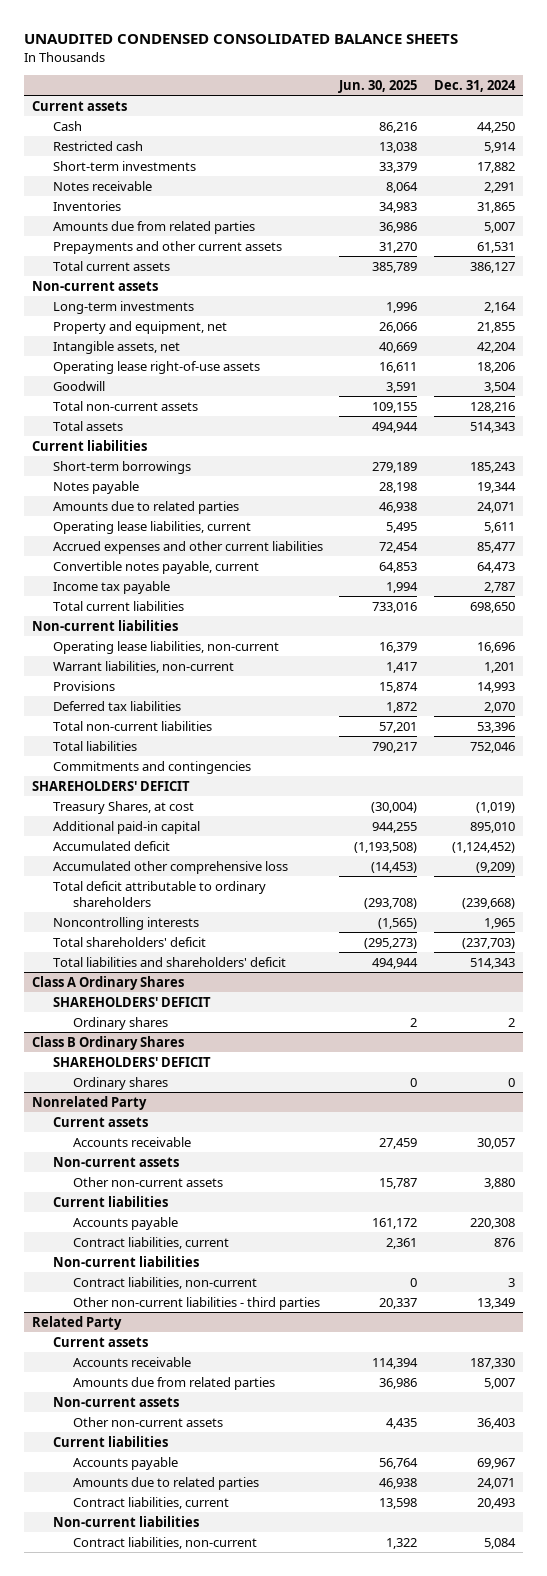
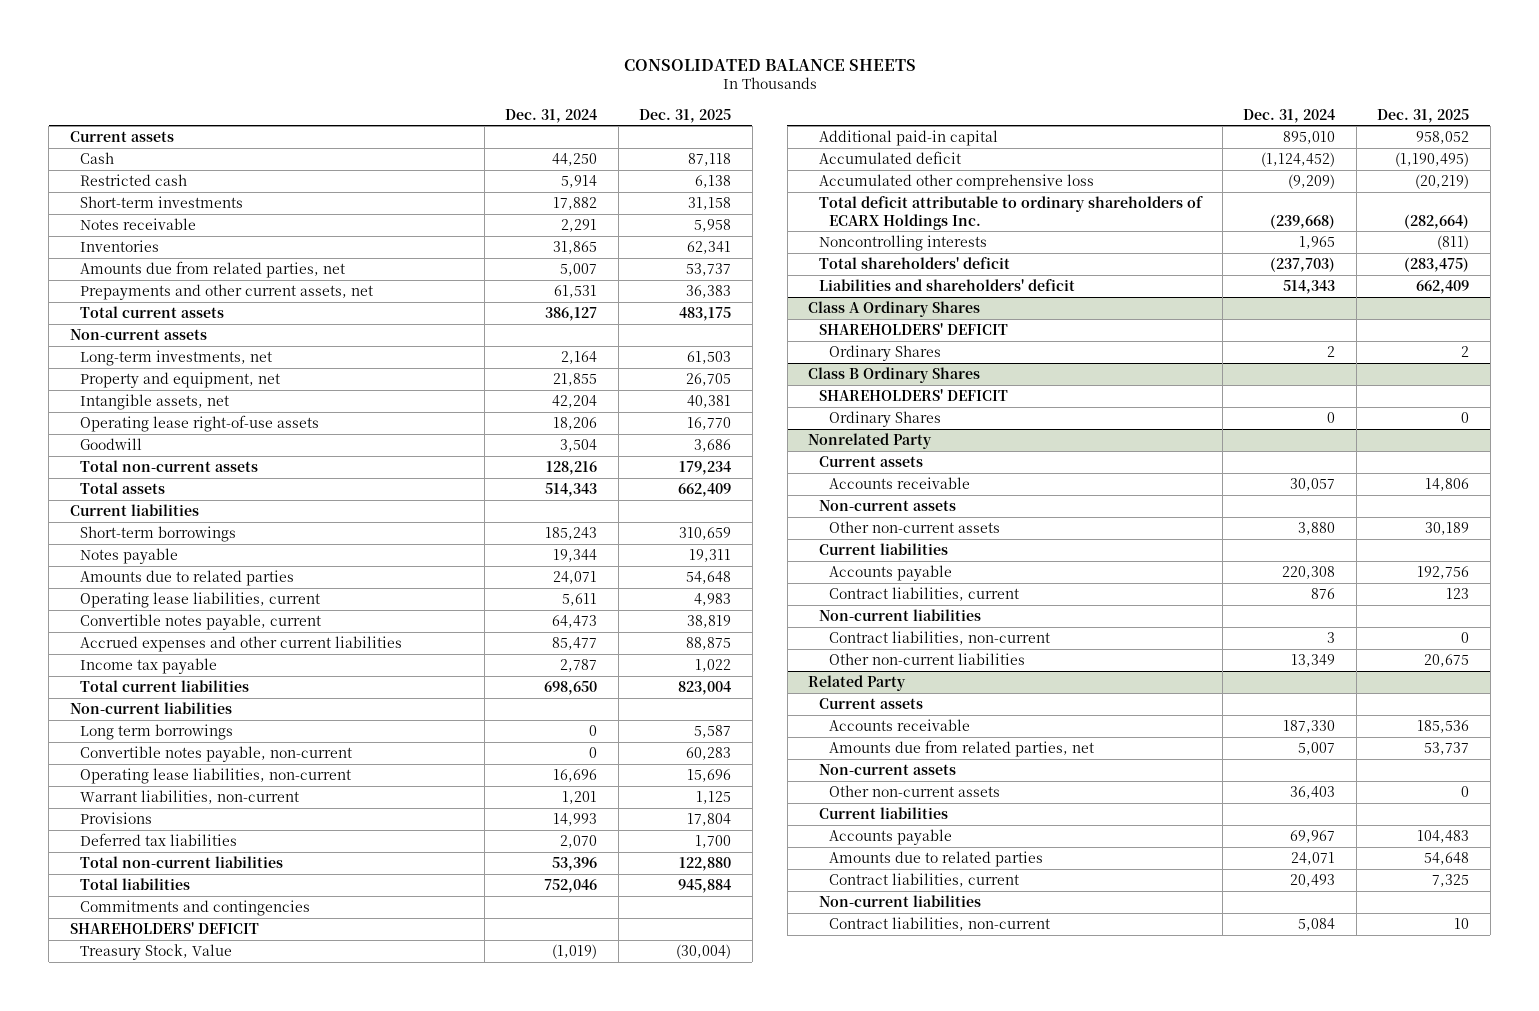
[24,34,459,45] UNAUDITED CONDENSED CONSOLIDATED BALANCE SHEETS -> [623,58,916,71] CONSOLIDATED BALANCE SHEETS
[338,80,418,94] Jun. 30, 2025 -> none
none -> [639,108,732,123] Dec. 31, 2025
[52,220,255,234] Amounts due from related parties -> [80,261,346,279] Amounts due from related parties, net
[52,240,282,254] Prepayments and other current assets -> [80,284,374,301] Prepayments and other current assets, net
[52,300,194,314] Long-term investments -> [80,350,273,367] Long-term investments, net
[52,540,323,554] Accrued expenses and other current liabilities -> [80,636,403,653] Accrued expenses and other current liabilities
none -> [80,724,234,741] Long term borrowings
none -> [80,746,353,763] Convertible notes payable, non-current
[52,800,194,814] Treasury Shares, at cost -> [80,944,233,961] Treasury Stock, Value
[52,880,266,908] Total deficit attributable to ordinary shareholders -> [818,196,1203,230] Total deficit attributable to ordinary shareholders of ECARX Holdings Inc.
[52,956,286,967] Total liabilities and shareholders' deficit -> [818,279,1075,292] Liabilities and shareholders' deficit
[73,1016,169,1030] Ordinary shares -> [828,345,941,362] Ordinary Shares
[73,1076,169,1090] Ordinary shares -> [828,411,941,428] Ordinary Shares
[73,1296,321,1310] Other non-current liabilities - third parties -> [828,653,1025,666] Other non-current liabilities
[73,1376,276,1390] Amounts due from related parties -> [828,740,1094,758] Amounts due from related parties, net

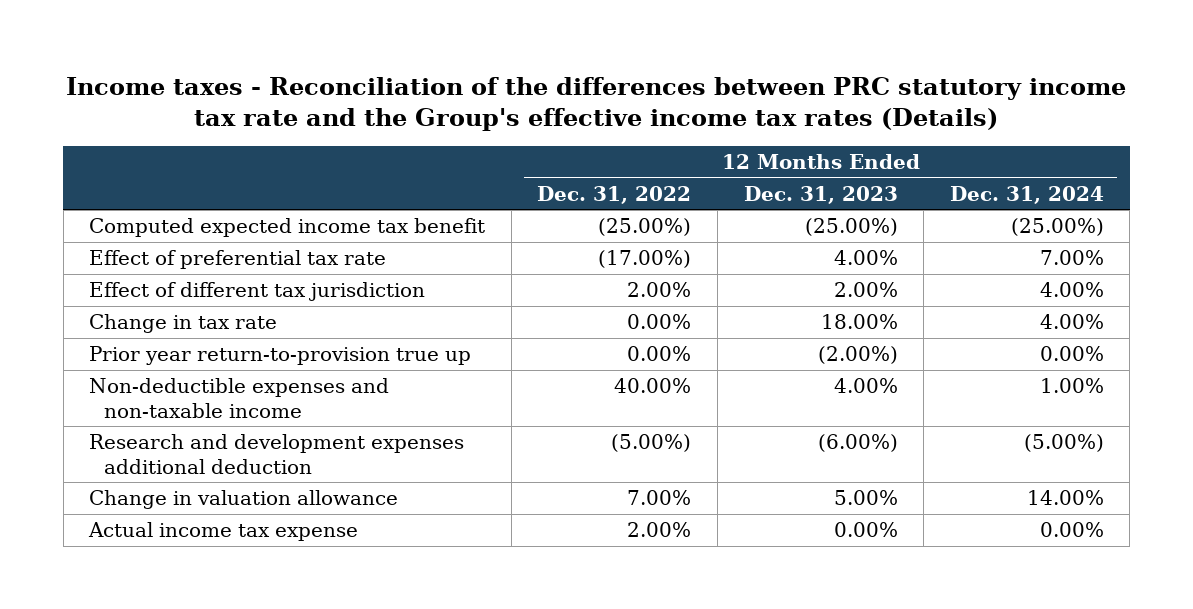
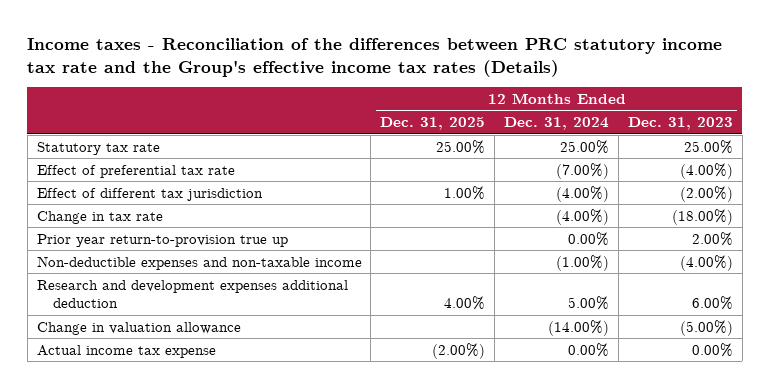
[537,185,692,204] Dec. 31, 2022 -> none
none -> [380,117,486,131] Dec. 31, 2025
[89,218,486,238] Computed expected income tax benefit -> none
none -> [36,141,160,155] Statutory tax rate
[833,250,898,266] 4.00% -> [679,162,733,179] (4.00%)
[1039,250,1104,266] 7.00% -> [556,162,610,179] (7.00%)
[833,282,898,298] 2.00% -> [679,185,733,202] (2.00%)
[1039,282,1104,298] 4.00% -> [556,185,610,202] (4.00%)
[820,314,898,330] 18.00% -> [671,208,733,225] (18.00%)
[1039,314,1104,330] 4.00% -> [556,208,610,225] (4.00%)
[817,346,898,365] (2.00%) -> [691,231,733,246] 2.00%
[833,378,898,394] 4.00% -> [679,254,733,271] (4.00%)
[1039,378,1104,394] 1.00% -> [556,254,610,271] (1.00%)
[817,434,898,453] (6.00%) -> [691,296,733,311] 6.00%
[1023,434,1104,453] (5.00%) -> [568,296,610,311] 5.00%
[833,490,898,506] 5.00% -> [679,319,733,336] (5.00%)
[1026,490,1104,506] 14.00% -> [548,319,610,336] (14.00%)

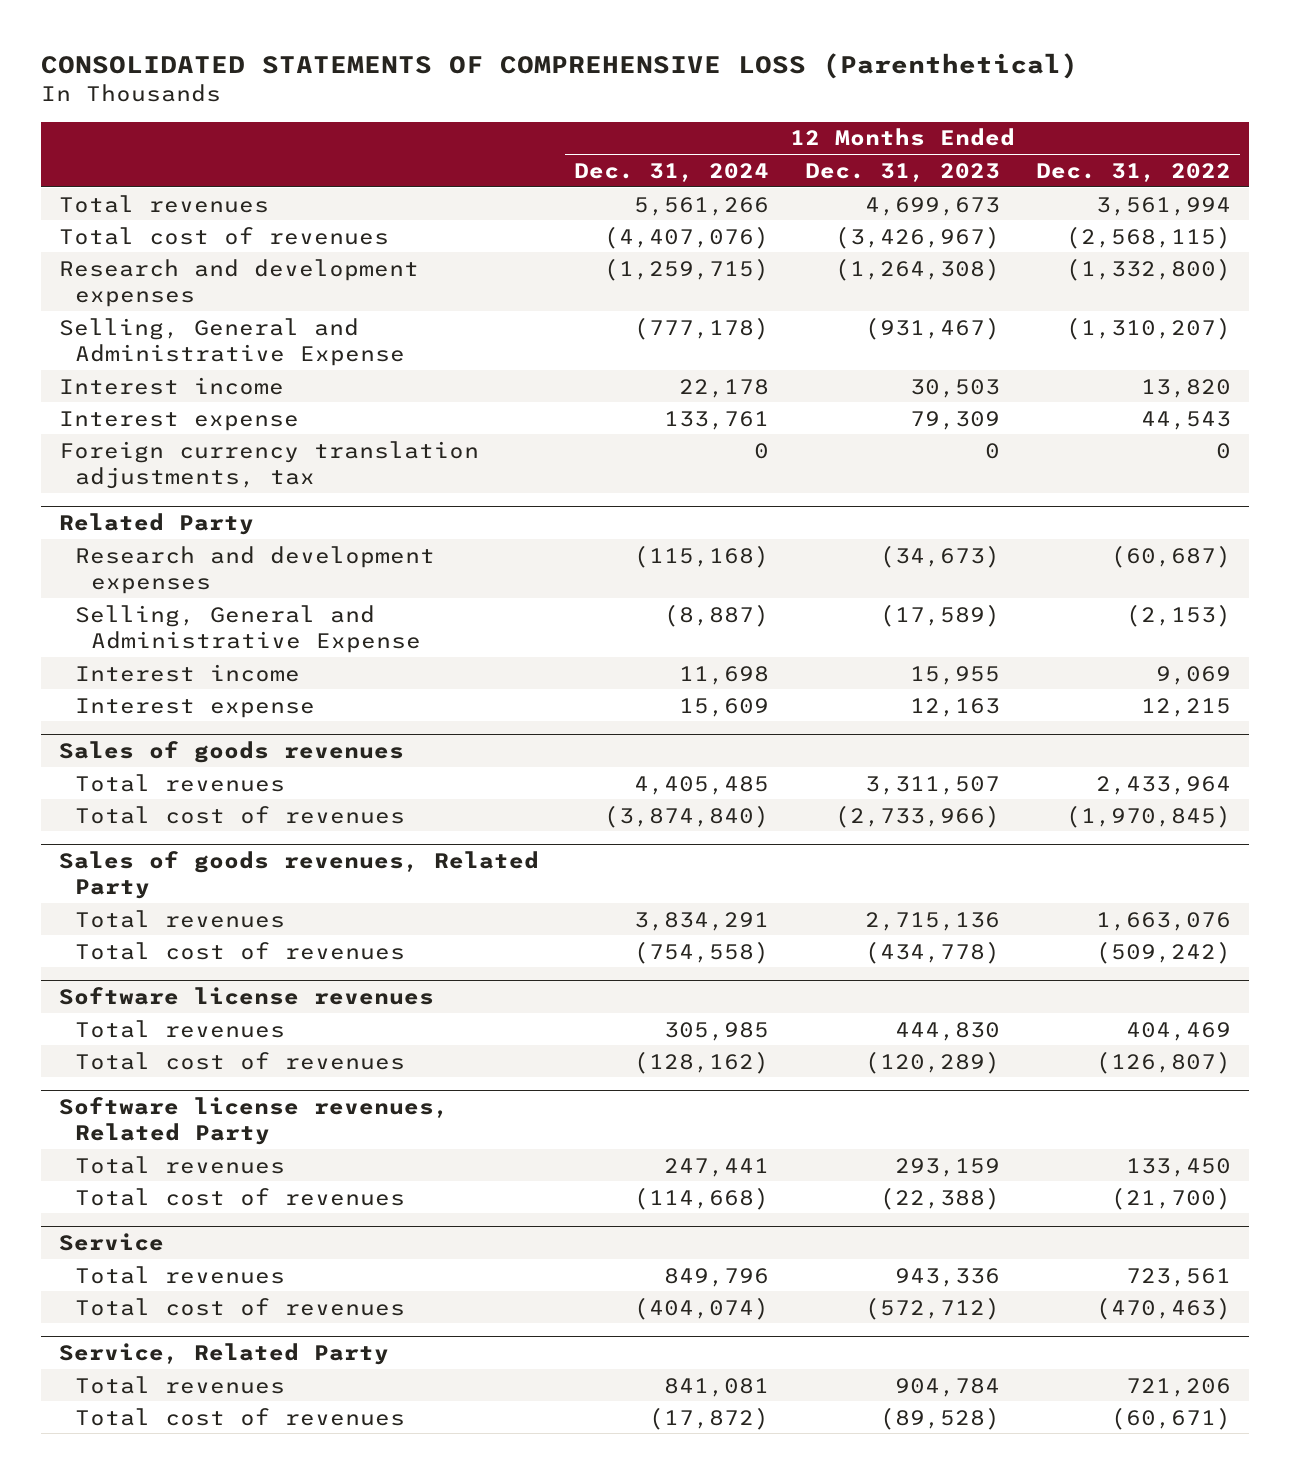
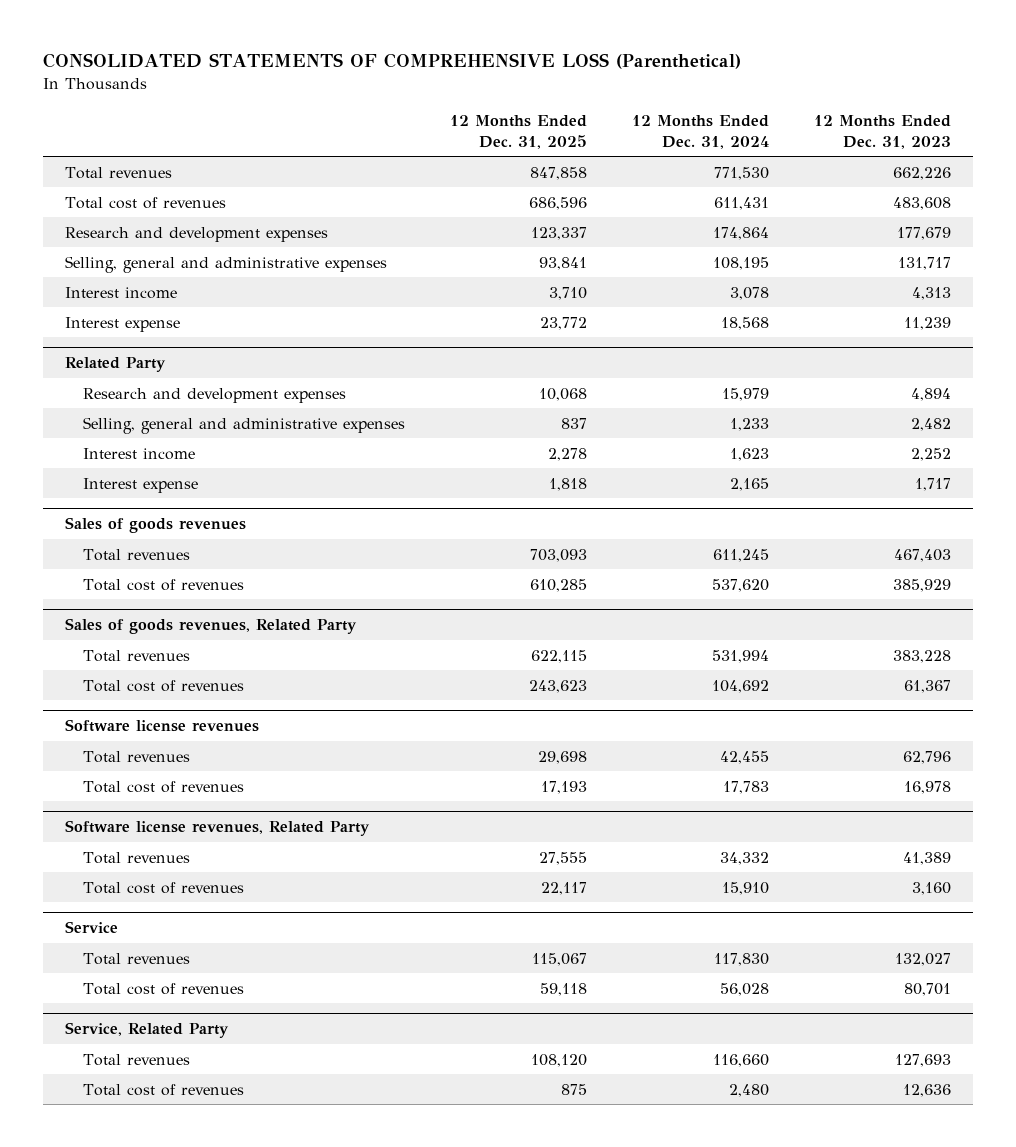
[1035,162,1231,182] Dec. 31, 2022 -> none
none -> [449,114,587,149] 12 Months Ended Dec. 31, 2025
[58,440,479,489] Foreign currency translation adjustments, tax -> none
[634,196,770,216] 5,561,266 -> [713,166,769,180] 771,530
[865,196,1001,216] 4,699,673 -> [892,166,951,180] 662,226
[604,225,770,249] (4,407,076) -> [713,196,769,210] 611,431
[835,225,1001,249] (3,426,967) -> [892,196,951,210] 483,608
[604,257,770,281] (1,259,715) -> [712,226,769,240] 174,864
[835,257,1001,281] (1,264,308) -> [896,226,951,240] 177,679
[58,317,406,366] Selling, General and Administrative Expense -> [65,255,388,273] Selling, general and administrative expenses
[634,316,770,340] (777,178) -> [712,256,769,270] 108,195
[865,316,1001,340] (931,467) -> [897,256,951,270] 131,717
[679,378,770,398] 22,178 -> [729,286,769,300] 3,078
[910,378,1001,398] 30,503 -> [911,286,951,300] 4,313
[664,410,770,430] 133,761 -> [720,316,769,330] 18,568
[910,410,1001,430] 79,309 -> [903,316,951,330] 11,239
[634,544,770,568] (115,168) -> [721,387,769,401] 15,979
[880,544,1001,568] (34,673) -> [910,387,951,401] 4,894
[75,604,422,653] Selling, General and Administrative Expense -> [82,416,405,434] Selling, general and administrative expenses
[664,603,770,627] (8,887) -> [729,417,769,431] 1,233
[880,603,1001,627] (17,589) -> [910,417,951,431] 2,482
[679,665,770,685] 11,698 -> [729,447,769,461] 1,623
[910,665,1001,685] 15,955 -> [910,447,951,461] 2,252
[679,697,770,717] 15,609 -> [729,477,769,491] 2,165
[910,697,1001,717] 12,163 -> [914,477,951,491] 1,717
[634,775,770,795] 4,405,485 -> [712,548,769,562] 611,245
[865,775,1001,795] 3,311,507 -> [893,548,951,562] 467,403
[604,804,770,828] (3,874,840) -> [711,578,769,592] 537,620
[835,804,1001,828] (2,733,966) -> [892,578,951,592] 385,929
[634,911,770,931] 3,834,291 -> [711,649,769,663] 531,994
[865,911,1001,931] 2,715,136 -> [892,649,951,663] 383,228
[634,940,770,964] (754,558) -> [711,679,769,693] 104,692
[865,940,1001,964] (434,778) -> [903,679,951,693] 61,367
[664,1021,770,1041] 305,985 -> [719,750,769,764] 42,455
[895,1021,1001,1041] 444,830 -> [902,750,951,764] 62,796
[634,1050,770,1074] (128,162) -> [722,780,769,794] 17,783
[865,1050,1001,1074] (120,289) -> [903,780,951,794] 16,978
[664,1157,770,1177] 247,441 -> [719,851,769,865] 34,332
[895,1157,1001,1177] 293,159 -> [902,851,951,865] 41,389
[634,1186,770,1210] (114,668) -> [721,881,769,895] 15,910
[880,1186,1001,1210] (22,388) -> [911,881,951,895] 3,160
[664,1267,770,1287] 849,796 -> [713,952,769,966] 117,830
[895,1267,1001,1287] 943,336 -> [894,952,951,966] 132,027
[634,1296,770,1320] (404,074) -> [719,982,769,996] 56,028
[865,1296,1001,1320] (572,712) -> [903,982,951,996] 80,701
[664,1377,770,1397] 841,081 -> [712,1053,769,1067] 116,660
[895,1377,1001,1397] 904,784 -> [894,1053,951,1067] 127,693
[649,1406,770,1430] (17,872) -> [728,1083,769,1097] 2,480
[880,1406,1001,1430] (89,528) -> [902,1083,951,1097] 12,636

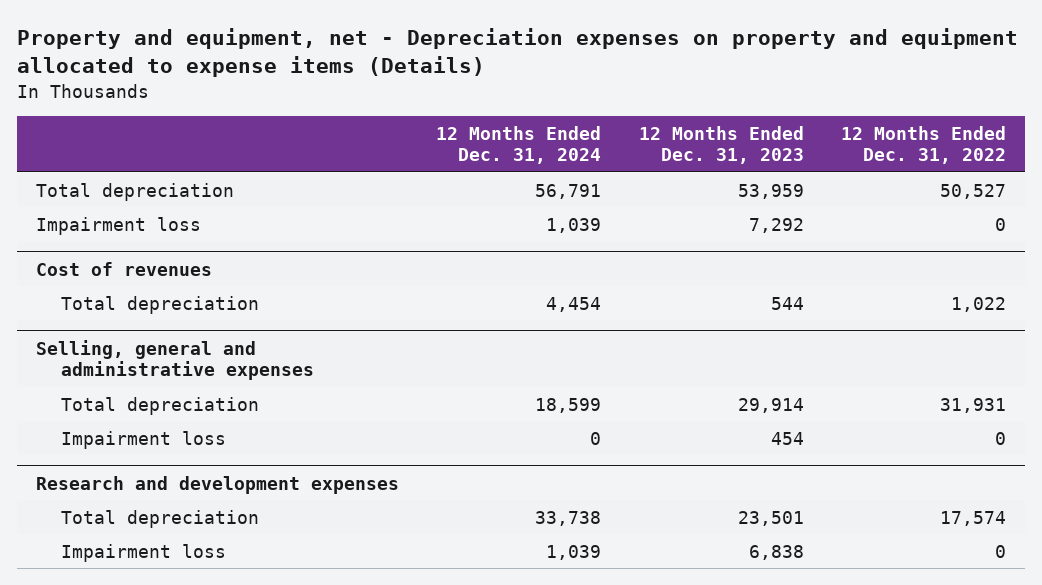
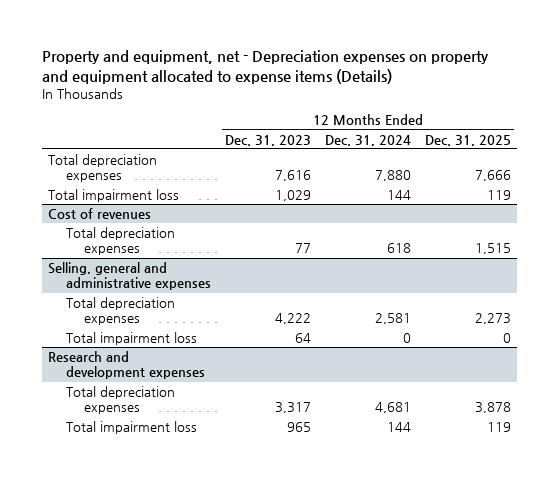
[841,125,1007,165] 12 Months Ended Dec. 31, 2022 -> none
none -> [424,134,511,146] Dec. 31, 2025
[35,182,234,201] Total depreciation -> [48,154,158,183] Total depreciation expenses
[535,183,602,199] 56,791 -> [374,170,411,182] 7,880
[737,183,804,199] 53,959 -> [274,170,311,182] 7,616
[35,216,201,235] Impairment loss -> [48,189,180,203] Total impairment loss
[546,217,602,233] 1,039 -> [386,190,411,201] 144
[748,217,804,233] 7,292 -> [274,190,311,202] 1,029
[61,295,260,314] Total depreciation -> [66,227,176,256] Total depreciation expenses
[546,296,602,312] 4,454 -> [386,243,411,254] 618
[770,296,804,310] 544 -> [294,243,311,254] 77
[61,396,260,415] Total depreciation -> [66,297,176,326] Total depreciation expenses
[535,397,602,413] 18,599 -> [374,313,411,325] 2,581
[737,397,804,413] 29,914 -> [274,313,311,325] 4,222
[61,430,227,449] Impairment loss -> [66,332,198,346] Total impairment loss
[770,431,804,445] 454 -> [294,333,311,344] 64
[61,509,260,528] Total depreciation -> [66,386,176,415] Total depreciation expenses
[535,510,602,526] 33,738 -> [374,402,411,414] 4,681
[737,510,804,526] 23,501 -> [274,402,311,414] 3,317
[61,543,227,562] Impairment loss -> [66,421,198,435] Total impairment loss
[546,544,602,560] 1,039 -> [386,422,411,433] 144
[748,544,804,560] 6,838 -> [286,422,311,433] 965

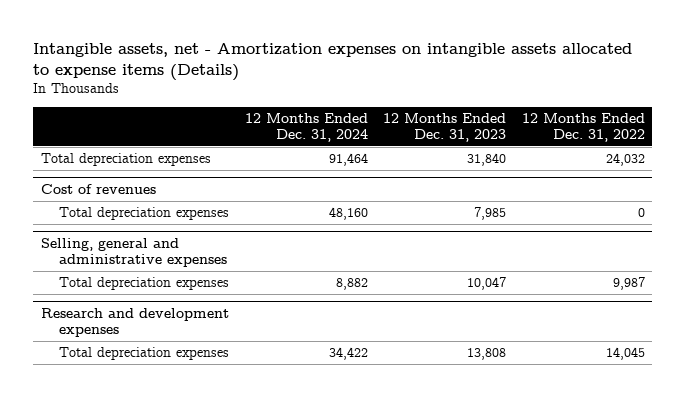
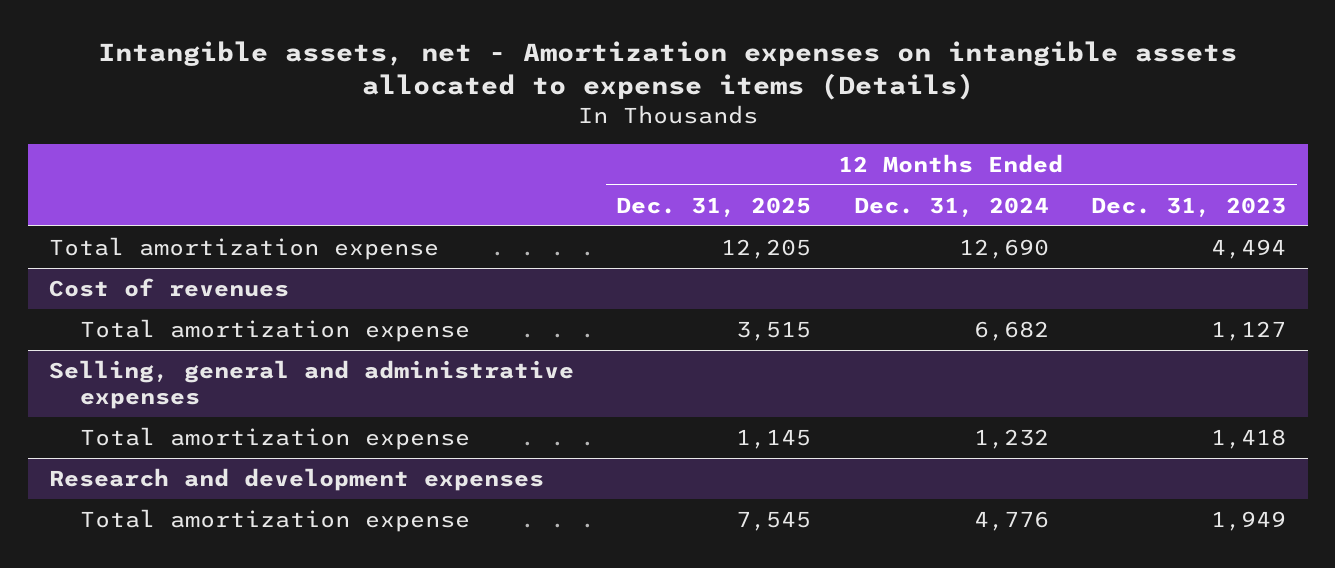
[521,112,645,142] 12 Months Ended Dec. 31, 2022 -> none
none -> [616,196,812,217] Dec. 31, 2025
[40,153,211,167] Total depreciation expenses -> [48,236,439,260] Total amortization expense
[328,153,368,167] 91,464 -> [958,238,1049,259] 12,690
[467,153,507,167] 31,840 -> [1211,238,1287,259] 4,494
[59,207,230,221] Total depreciation expenses -> [80,318,471,342] Total amortization expense
[328,207,368,221] 48,160 -> [973,320,1049,341] 6,682
[474,207,507,221] 7,985 -> [1211,320,1287,341] 1,127
[59,277,230,291] Total depreciation expenses -> [80,426,471,450] Total amortization expense
[335,278,368,291] 8,882 -> [973,428,1049,449] 1,232
[467,277,507,291] 10,047 -> [1211,428,1287,449] 1,418
[59,347,230,361] Total depreciation expenses -> [80,508,471,532] Total amortization expense
[328,347,368,361] 34,422 -> [973,510,1049,531] 4,776
[467,348,507,361] 13,808 -> [1211,510,1287,531] 1,949

